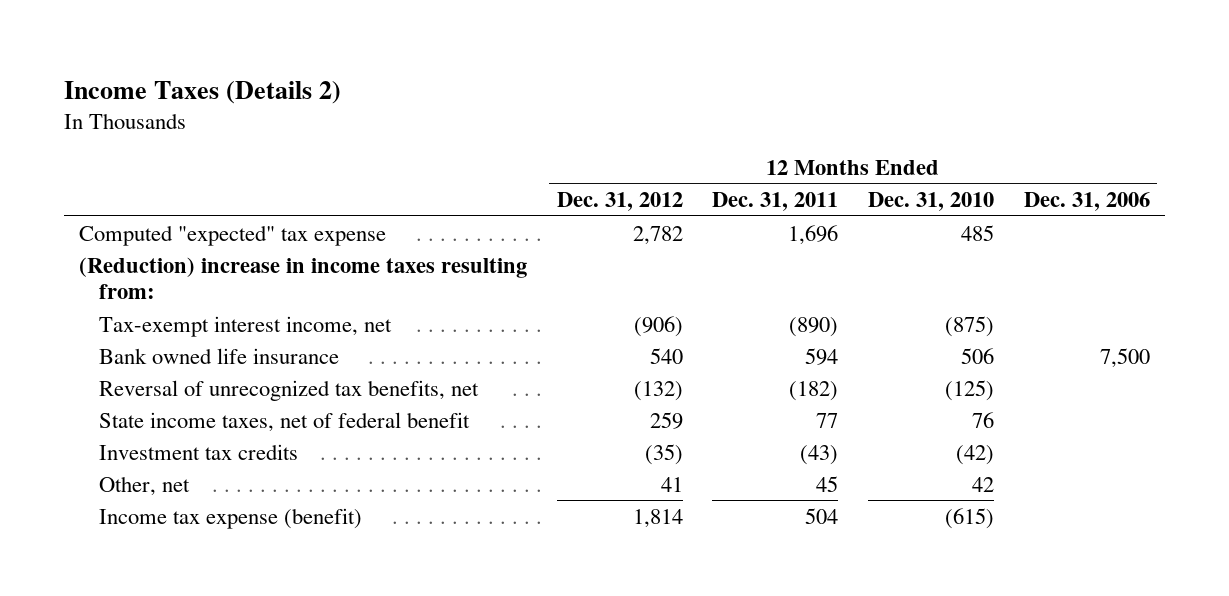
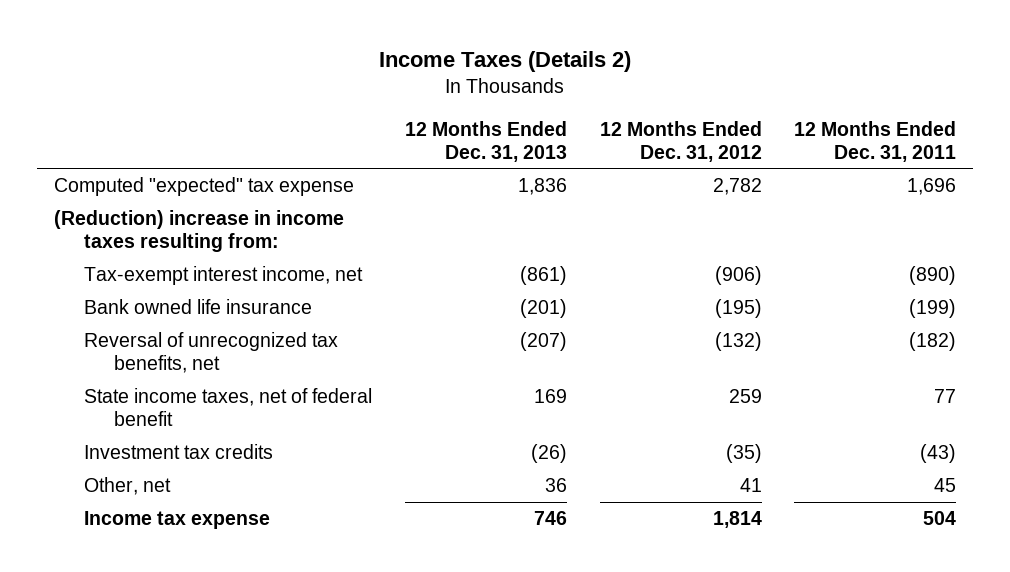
[868,192,995,212] Dec. 31, 2010 -> none
[1023,192,1150,212] Dec. 31, 2006 -> none
none -> [404,120,567,162] 12 Months Ended Dec. 31, 2013
[649,347,683,364] 540 -> [714,299,762,319] (195)
[805,347,839,365] 594 -> [909,299,957,319] (199)
[99,507,363,529] Income tax expense (benefit) -> [84,511,271,530] Income tax expense

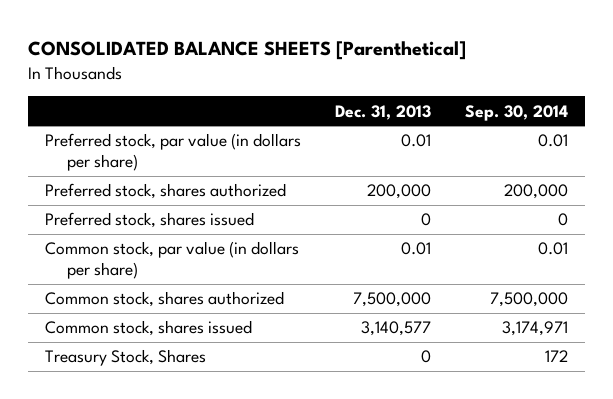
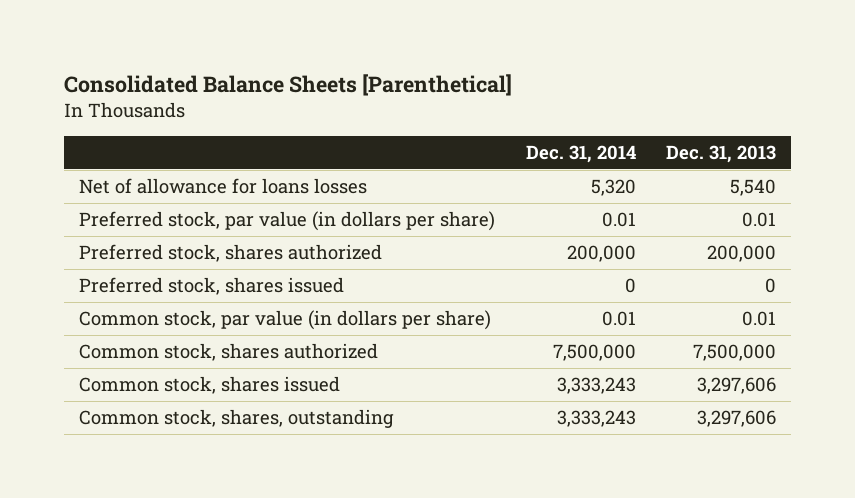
[28,41,467,61] CONSOLIDATED BALANCE SHEETS [Parenthetical] -> [63,74,512,97] Consolidated Balance Sheets [Parenthetical]
[465,104,569,121] Sep. 30, 2014 -> none
none -> [525,144,636,163] Dec. 31, 2014
none -> [79,178,368,195] Net of allowance for loans losses
[45,349,207,367] Treasury Stock, Shares -> none
[361,321,432,337] 3,140,577 -> [697,377,777,395] 3,297,606
none -> [79,409,395,429] Common stock, shares, outstanding

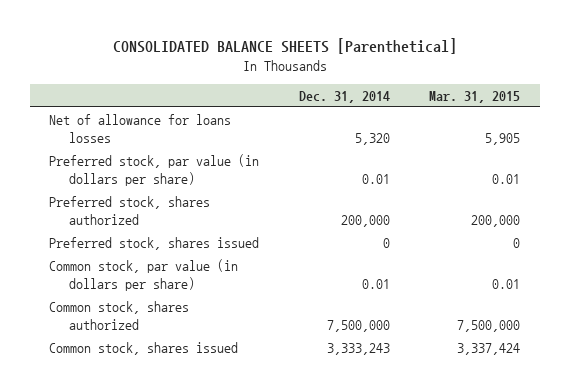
[63,74,512,97] Consolidated Balance Sheets [Parenthetical] -> [112,38,457,55] CONSOLIDATED BALANCE SHEETS [Parenthetical]
[666,144,777,163] Dec. 31, 2013 -> none
none -> [429,90,521,103] Mar. 31, 2015
[79,409,395,429] Common stock, shares, outstanding -> none

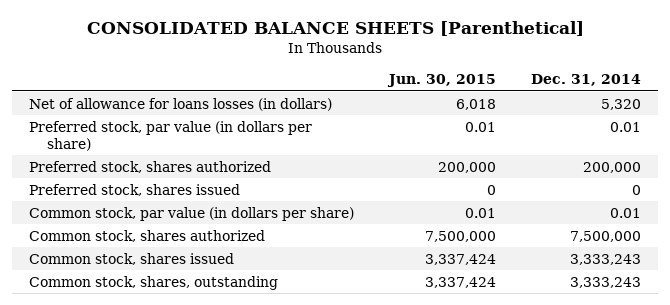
[429,90,521,103] Mar. 31, 2015 -> none
none -> [386,74,496,88] Jun. 30, 2015
[49,114,232,144] Net of allowance for loans losses -> [29,97,333,111] Net of allowance for loans losses (in dollars)
none -> [29,275,279,290] Common stock, shares, outstanding

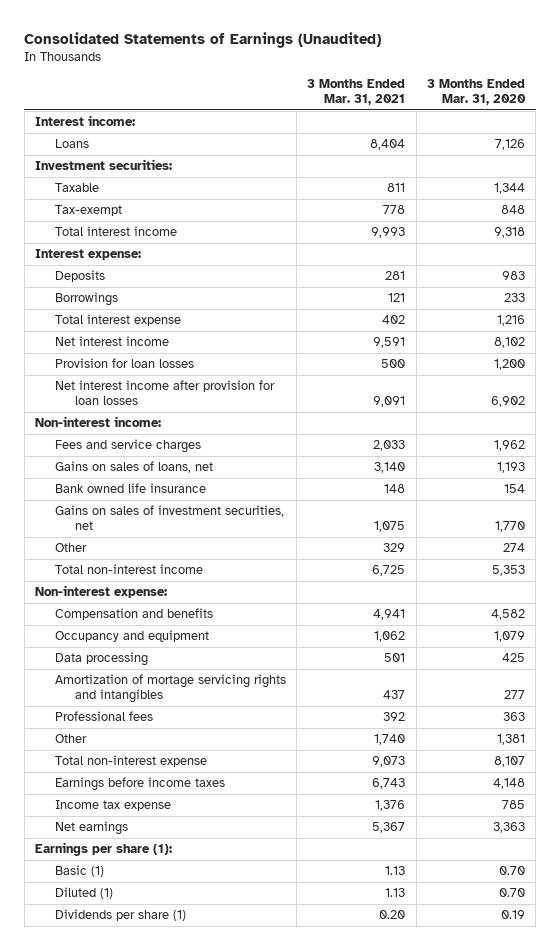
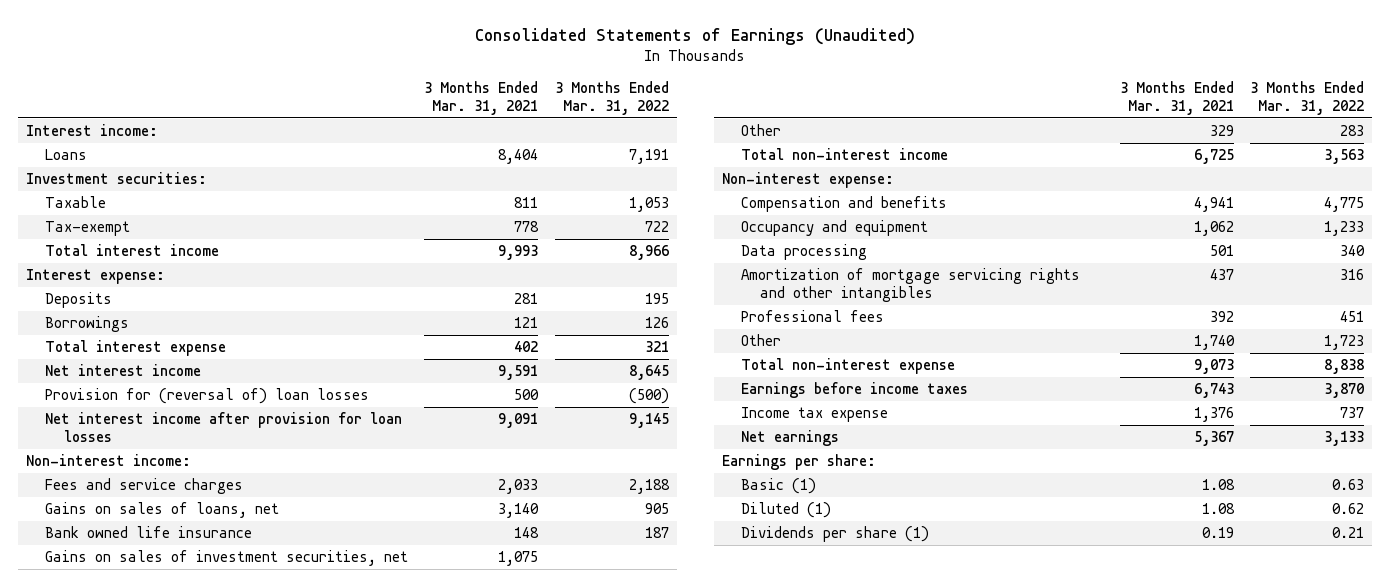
[426,79,526,106] 3 Months Ended Mar. 31, 2020 -> none
none -> [554,80,669,116] 3 Months Ended Mar. 31, 2022
[54,358,194,369] Provision for loan losses -> [45,388,370,405] Provision for (reversal of) loan losses
[54,674,286,704] Amortization of mortage servicing rights and intangibles -> [740,268,1080,303] Amortization of mortgage servicing rights and other intangibles
[34,842,172,857] Earnings per share (1): -> [721,454,876,471] Earnings per share:
[385,866,406,876] 1.13 -> [1202,479,1236,491] 1.08
[385,888,406,898] 1.13 -> [1202,503,1236,515] 1.08
[379,910,406,920] 0.20 -> [1202,527,1235,539] 0.19

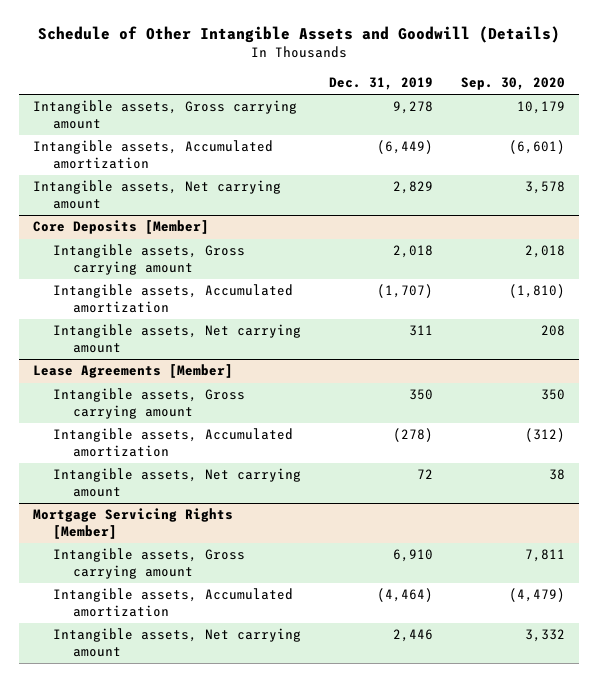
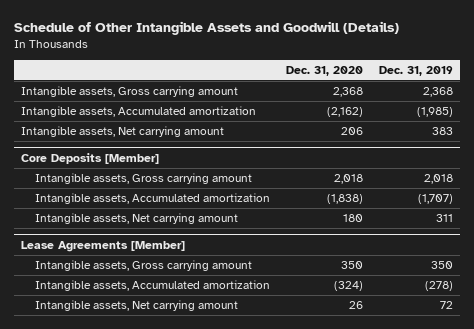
[461,77,566,91] Sep. 30, 2020 -> none
none -> [285,65,363,76] Dec. 31, 2020
[392,101,433,115] 9,278 -> [422,87,453,98] 2,368
[376,140,433,155] (6,449) -> [416,107,453,118] (1,985)
[392,181,433,195] 2,829 -> [431,127,453,136] 383
[32,508,233,539] Mortgage Servicing Rights [Member] -> none
[52,548,245,579] Intangible assets, Gross carrying amount -> none
[52,588,293,617] Intangible assets, Accumulated amortization -> none
[52,628,301,657] Intangible assets, Net carrying amount -> none

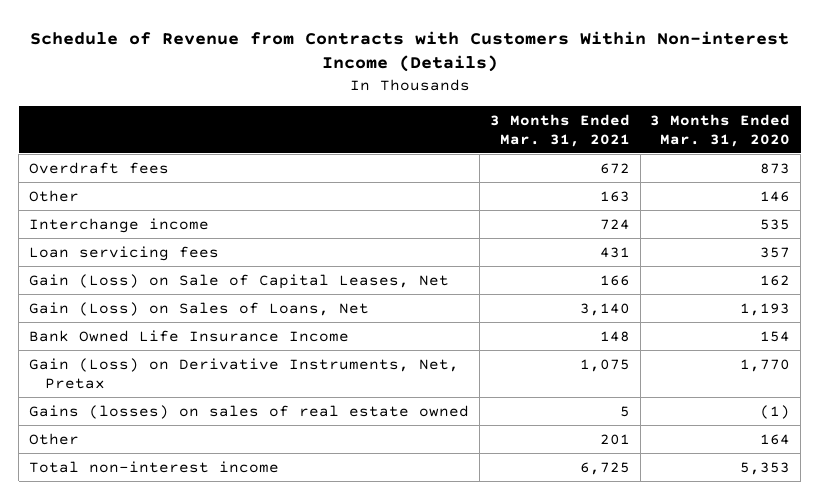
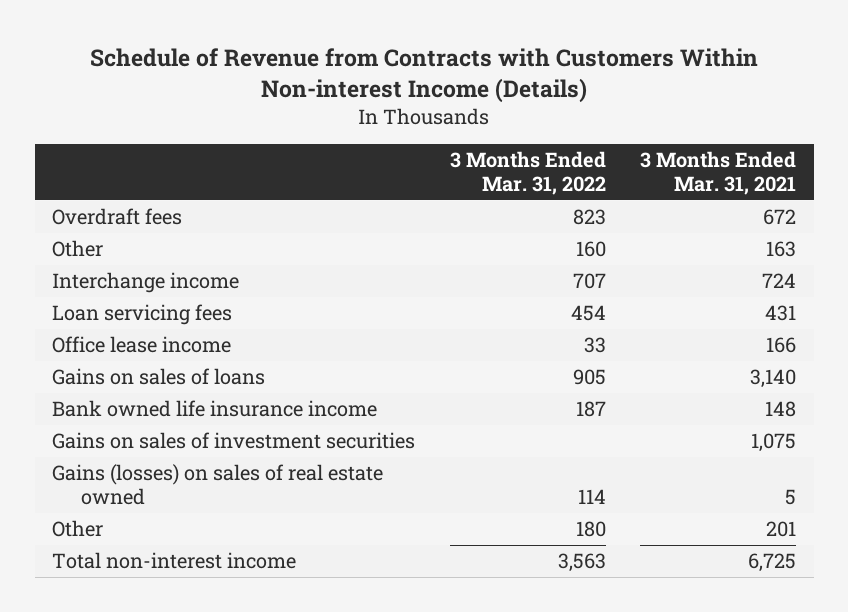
[650,113,791,147] 3 Months Ended Mar. 31, 2020 -> none
none -> [449,150,606,195] 3 Months Ended Mar. 31, 2022
[29,273,450,289] Gain (Loss) on Sale of Capital Leases, Net -> [51,336,231,354] Office lease income
[29,301,370,316] Gain (Loss) on Sales of Loans, Net -> [51,368,265,386] Gains on sales of loans
[29,329,350,342] Bank Owned Life Insurance Income -> [51,400,377,418] Bank owned life insurance income
[29,357,460,389] Gain (Loss) on Derivative Instruments, Net, Pretax -> [51,432,415,450] Gains on sales of investment securities

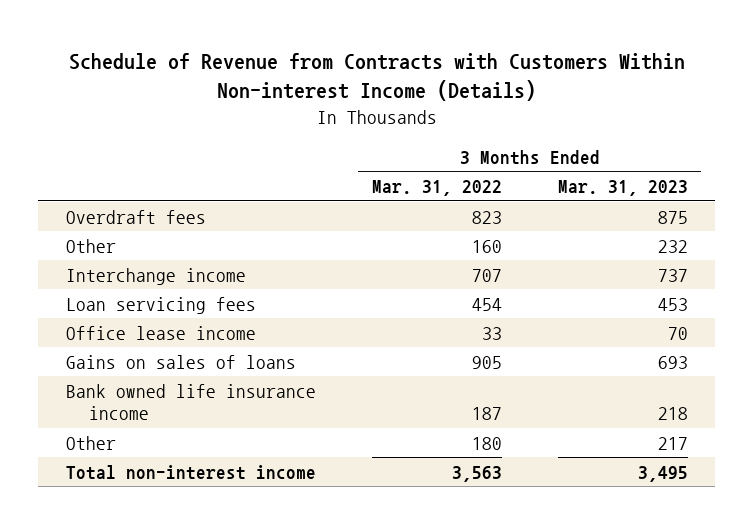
[640,150,797,195] 3 Months Ended Mar. 31, 2021 -> none
none -> [557,180,688,197] Mar. 31, 2023
[51,432,415,450] Gains on sales of investment securities -> none
[51,464,383,506] Gains (losses) on sales of real estate owned -> none

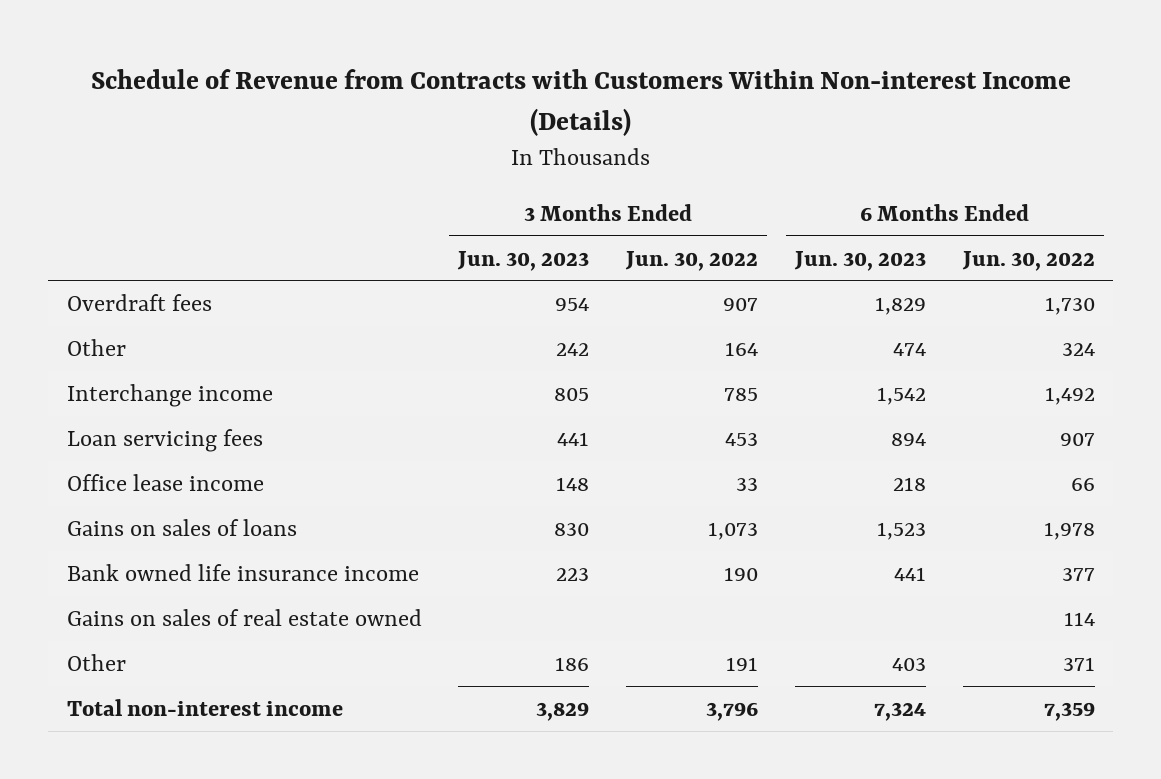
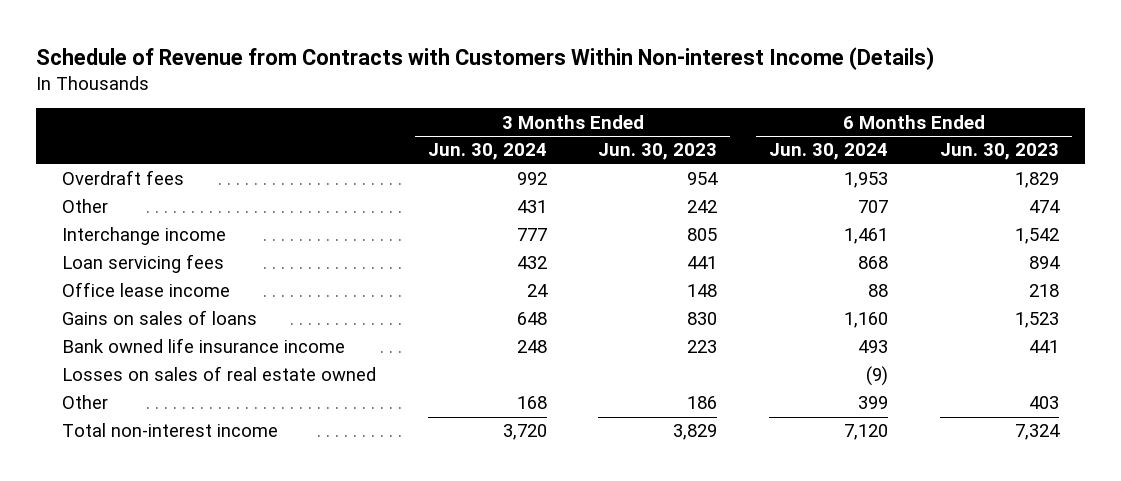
[625,250,759,271] Jun. 30, 2022 -> none
[961,250,1095,271] Jun. 30, 2022 -> none
none -> [427,143,547,161] Jun. 30, 2024
none -> [769,143,889,161] Jun. 30, 2024
[66,608,422,626] Gains on sales of real estate owned -> [61,366,376,382] Losses on sales of real estate owned

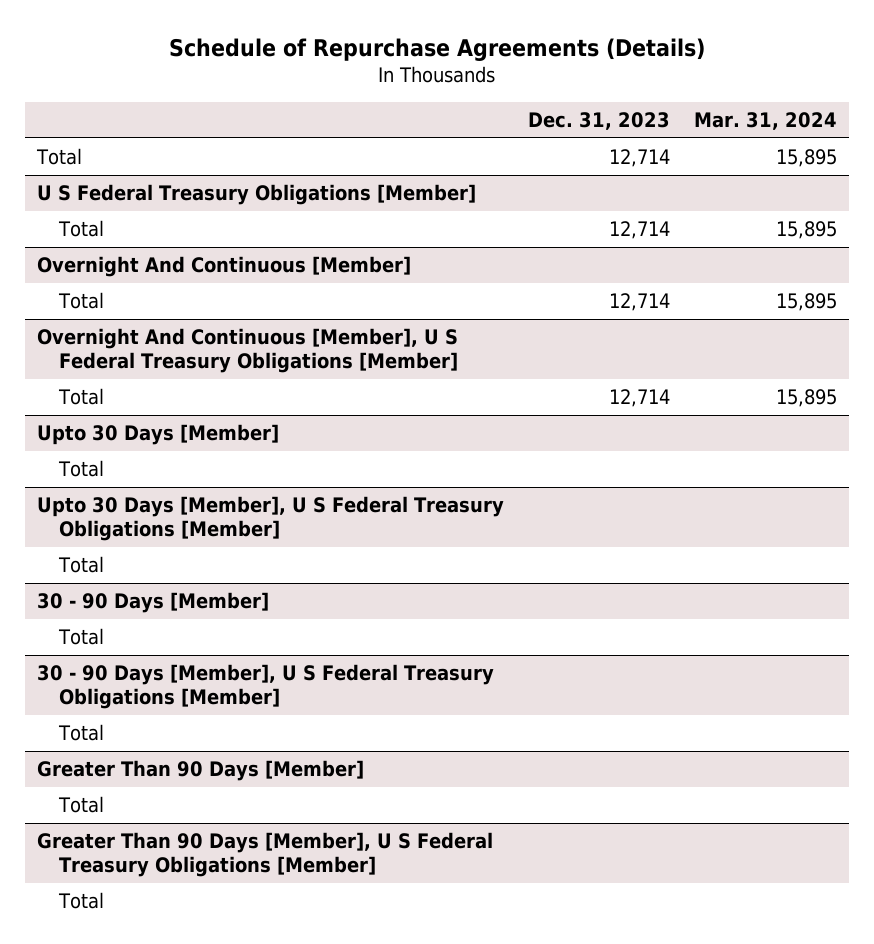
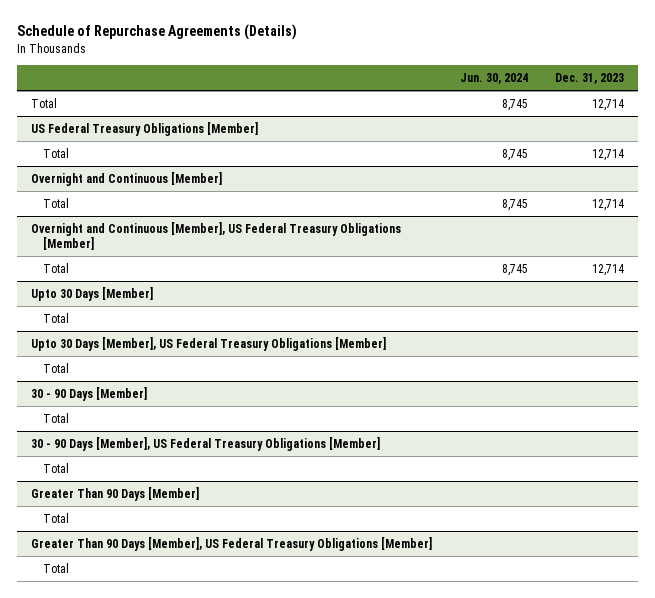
[693,111,837,130] Mar. 31, 2024 -> none
none -> [459,72,528,84] Jun. 30, 2024
[36,184,476,206] U S Federal Treasury Obligations [Member] -> [31,121,259,136] US Federal Treasury Obligations [Member]
[36,256,411,278] Overnight And Continuous [Member] -> [31,171,223,186] Overnight and Continuous [Member]
[36,328,458,374] Overnight And Continuous [Member], U S Federal Treasury Obligations [Member] -> [31,221,402,250] Overnight and Continuous [Member], US Federal Treasury Obligations [Member]
[36,496,504,542] Upto 30 Days [Member], U S Federal Treasury Obligations [Member] -> [31,336,387,351] Upto 30 Days [Member], US Federal Treasury Obligations [Member]
[36,664,494,710] 30 - 90 Days [Member], U S Federal Treasury Obligations [Member] -> [31,436,381,451] 30 - 90 Days [Member], US Federal Treasury Obligations [Member]
[36,832,493,878] Greater Than 90 Days [Member], U S Federal Treasury Obligations [Member] -> [31,536,433,551] Greater Than 90 Days [Member], US Federal Treasury Obligations [Member]

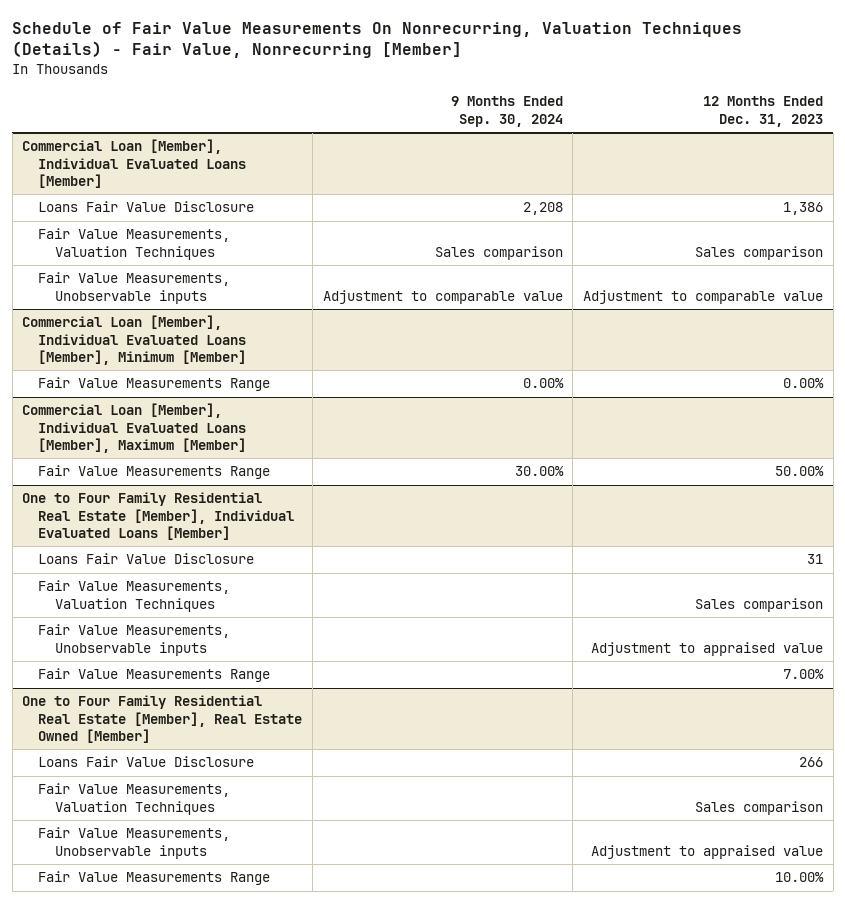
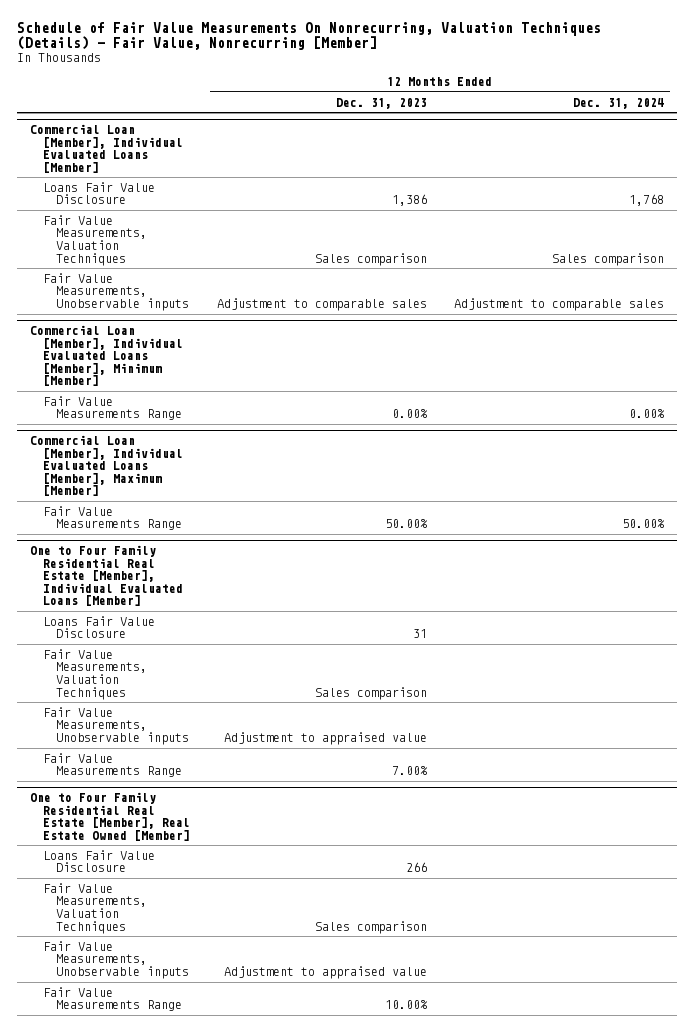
[450,96,563,127] 9 Months Ended Sep. 30, 2024 -> none
none -> [572,97,664,109] Dec. 31, 2024
[583,289,824,304] Adjustment to comparable value -> [216,297,427,311] Adjustment to comparable sales

